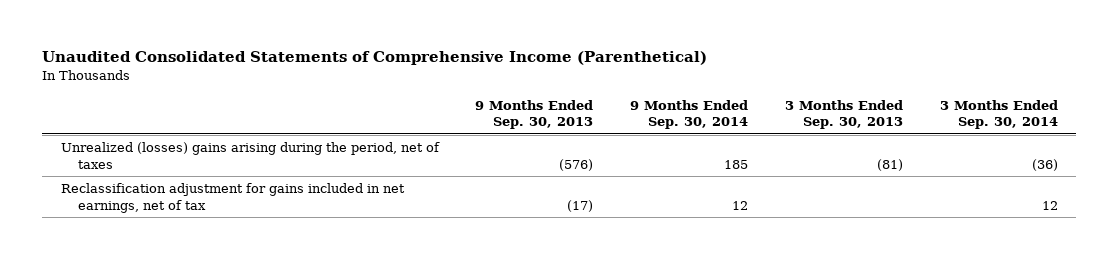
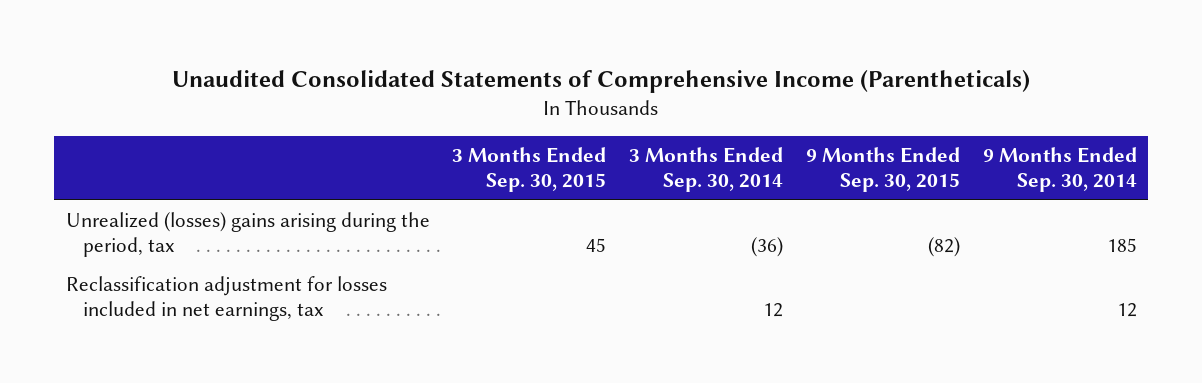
[42,51,708,66] Unaudited Consolidated Statements of Comprehensive Income (Parenthetical) -> [172,69,1031,93] Unaudited Consolidated Statements of Comprehensive Income (Parentheticals)
[475,99,594,130] 9 Months Ended Sep. 30, 2013 -> none
[785,99,904,130] 3 Months Ended Sep. 30, 2013 -> none
none -> [452,147,607,193] 3 Months Ended Sep. 30, 2015
none -> [806,147,961,193] 9 Months Ended Sep. 30, 2015
[60,142,440,169] Unrealized (losses) gains arising during the period, net of taxes -> [65,212,430,258] Unrealized (losses) gains arising during the period, tax
[60,183,405,213] Reclassification adjustment for gains included in net earnings, net of tax -> [65,276,387,322] Reclassification adjustment for losses included in net earnings, tax

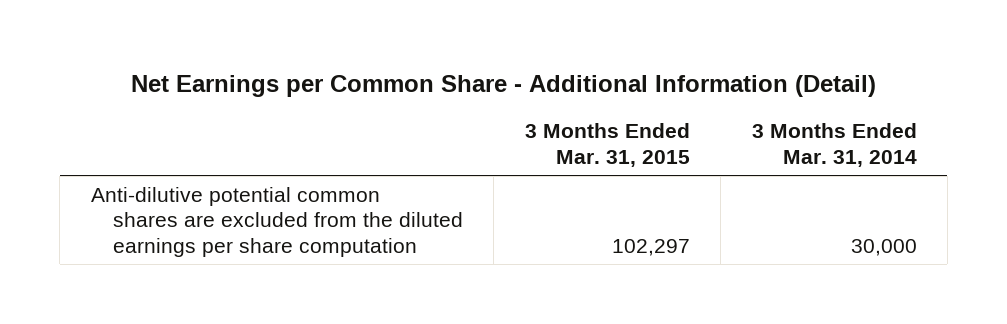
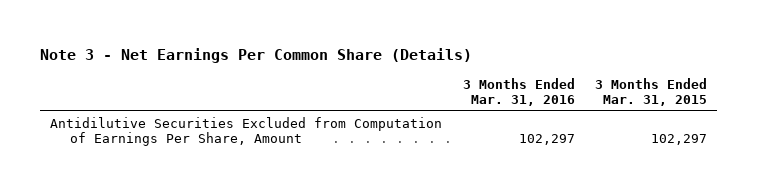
[130,74,876,97] Net Earnings per Common Share - Additional Information (Detail) -> [40,48,473,64] Note 3 - Net Earnings Per Common Share (Details)
[751,123,917,168] 3 Months Ended Mar. 31, 2014 -> none
none -> [462,78,575,107] 3 Months Ended Mar. 31, 2016
[90,186,464,257] Anti-dilutive potential common shares are excluded from the diluted earnings per share computation -> [50,116,443,146] Antidilutive Securities Excluded from Computation of Earnings Per Share, Amount

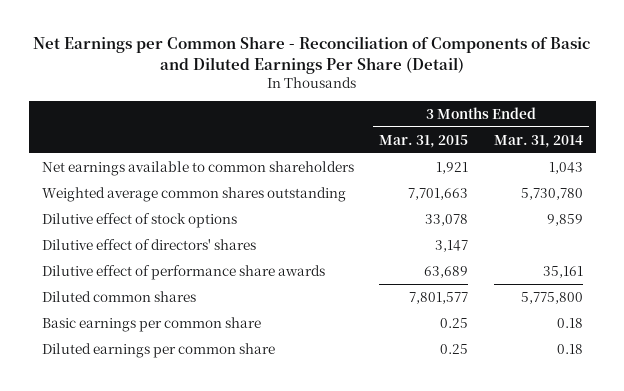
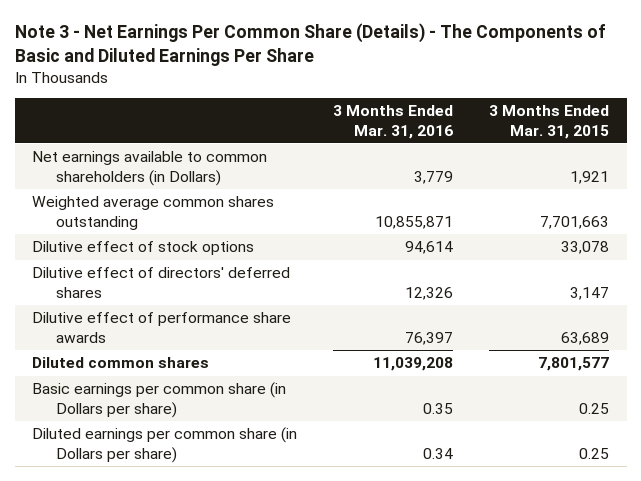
[33,36,591,74] Net Earnings per Common Share - Reconciliation of Components of Basic and Diluted Earnings Per Share (Detail) -> [14,23,605,67] Note 3 - Net Earnings Per Common Share (Details) - The Components of Basic and Diluted Earnings Per Share
[493,134,583,148] Mar. 31, 2014 -> none
none -> [333,105,454,139] 3 Months Ended Mar. 31, 2016
[41,160,354,176] Net earnings available to common shareholders -> [32,151,268,186] Net earnings available to common shareholders (in Dollars)
[41,238,256,250] Dilutive effect of directors' shares -> [32,267,291,298] Dilutive effect of directors' deferred shares
[41,316,261,332] Basic earnings per common share -> [32,382,287,418] Basic earnings per common share (in Dollars per share)
[41,342,275,358] Diluted earnings per common share -> [32,427,298,463] Diluted earnings per common share (in Dollars per share)

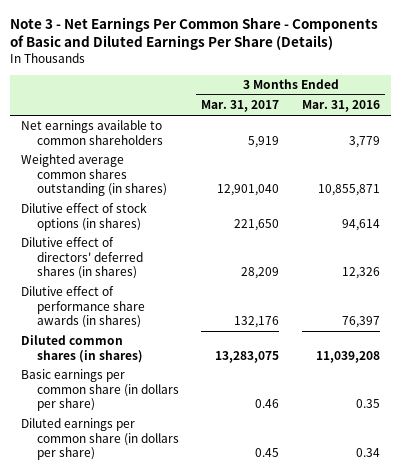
[14,23,605,67] Note 3 - Net Earnings Per Common Share (Details) - The Components of Basic and Diluted Earnings Per Share -> [10,16,379,50] Note 3 - Net Earnings Per Common Share - Components of Basic and Diluted Earnings Per Share (Details)
[488,105,609,139] 3 Months Ended Mar. 31, 2015 -> none
none -> [201,100,280,113] Mar. 31, 2017
[32,151,268,186] Net earnings available to common shareholders (in Dollars) -> [21,120,164,145] Net earnings available to common shareholders
[32,196,275,230] Weighted average common shares outstanding -> [21,154,168,197] Weighted average common shares outstanding (in shares)
[32,241,255,256] Dilutive effect of stock options -> [21,202,148,231] Dilutive effect of stock options (in shares)
[32,267,291,298] Dilutive effect of directors' deferred shares -> [21,237,144,280] Dilutive effect of directors' deferred shares (in shares)
[32,312,292,343] Dilutive effect of performance share awards -> [21,286,146,329] Dilutive effect of performance share awards (in shares)
[32,357,210,369] Diluted common shares -> [21,335,144,363] Diluted common shares (in shares)
[32,382,287,418] Basic earnings per common share (in Dollars per share) -> [21,369,180,412] Basic earnings per common share (in dollars per share)
[32,427,298,463] Diluted earnings per common share (in Dollars per share) -> [21,418,180,461] Diluted earnings per common share (in dollars per share)

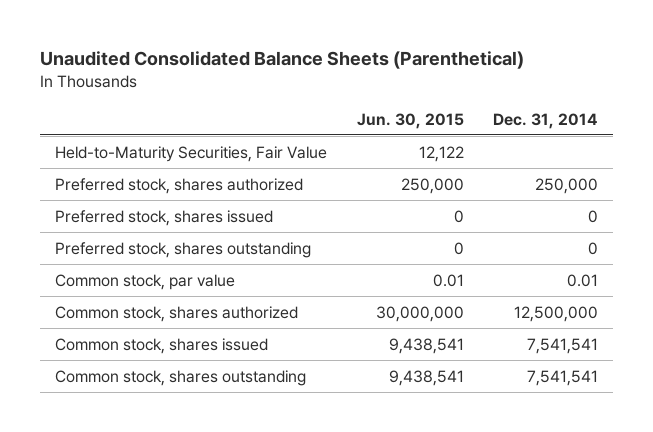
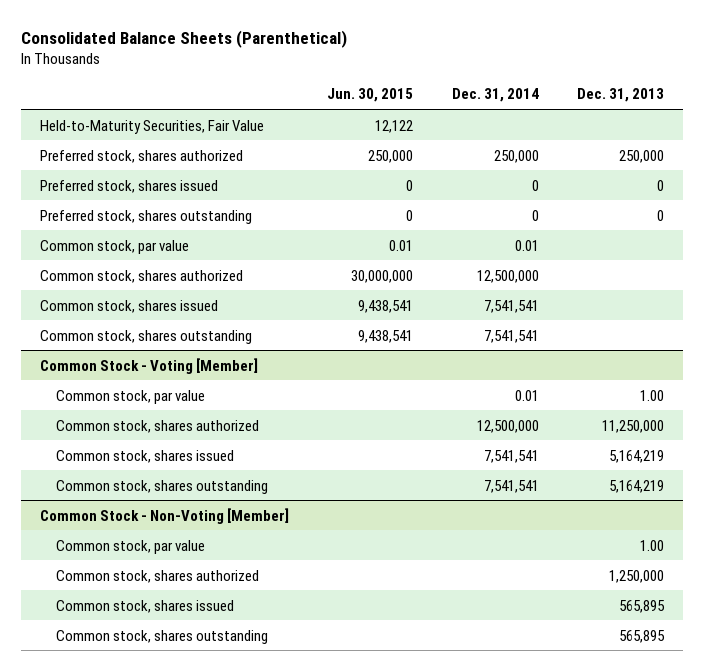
[39,50,524,69] Unaudited Consolidated Balance Sheets (Parenthetical) -> [20,29,347,48] Consolidated Balance Sheets (Parenthetical)
none -> [577,88,665,103] Dec. 31, 2013
none -> [39,357,258,374] Common Stock - Voting [Member]
none -> [56,389,206,404] Common stock, par value
none -> [56,419,260,433] Common stock, shares authorized
none -> [56,449,235,463] Common stock, shares issued
none -> [56,479,269,494] Common stock, shares outstanding
none -> [39,507,289,524] Common Stock - Non-Voting [Member]
none -> [56,539,206,554] Common stock, par value
none -> [56,569,260,583] Common stock, shares authorized
none -> [56,599,235,613] Common stock, shares issued
none -> [56,629,269,644] Common stock, shares outstanding

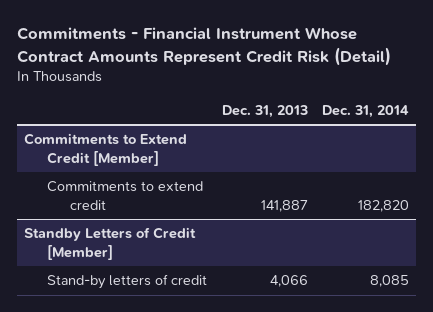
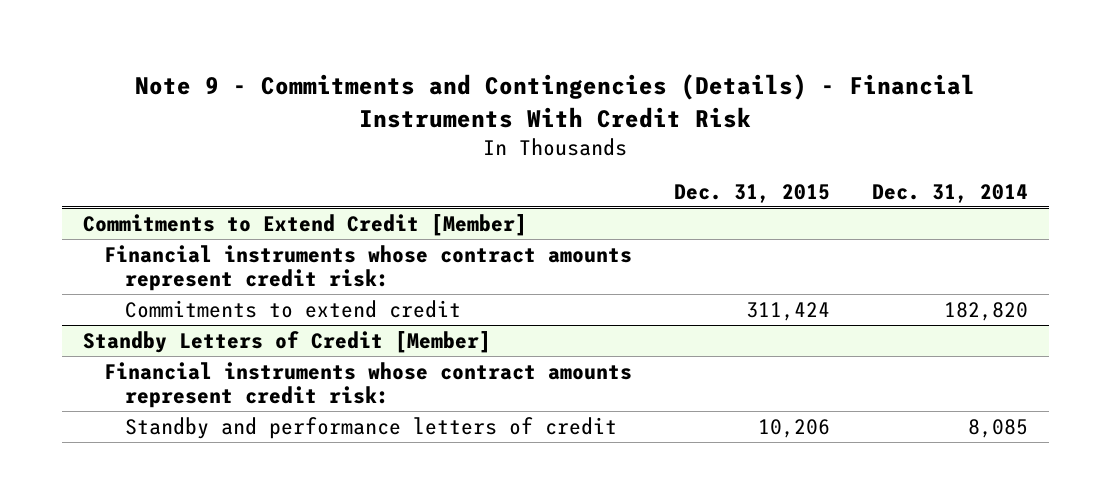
[16,27,391,66] Commitments - Financial Instrument Whose Contract Amounts Represent Credit Risk (Detail) -> [135,74,976,128] Note 9 - Commitments and Contingencies (Details) - Financial Instruments With Credit Risk
[221,105,308,119] Dec. 31, 2013 -> none
none -> [673,183,830,203] Dec. 31, 2015
none -> [103,244,632,291] Financial instruments whose contract amounts represent credit risk:
none -> [103,361,632,408] Financial instruments whose contract amounts represent credit risk:
[47,274,208,290] Stand-by letters of credit -> [124,416,617,439] Standby and performance letters of credit

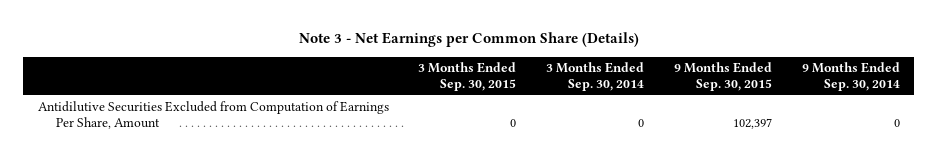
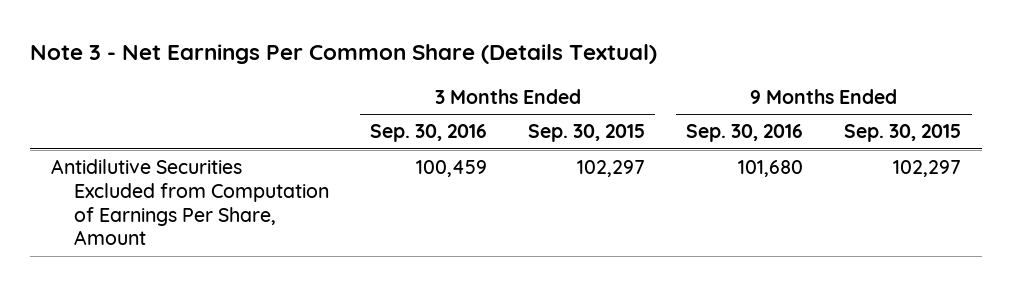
[298,32,639,48] Note 3 - Net Earnings per Common Share (Details) -> [30,44,658,65] Note 3 - Net Earnings Per Common Share (Details Textual)
[546,61,645,92] 3 Months Ended Sep. 30, 2014 -> none
[801,61,900,92] 9 Months Ended Sep. 30, 2014 -> none
none -> [370,124,488,143] Sep. 30, 2016
none -> [686,124,804,143] Sep. 30, 2016
[510,119,517,128] 0 -> [577,160,646,178] 102,297
[732,118,772,130] 102,397 -> [893,160,962,178] 102,297

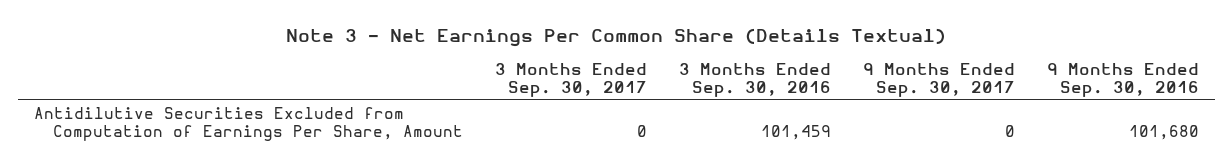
[528,124,646,143] Sep. 30, 2015 -> none
[844,124,962,143] Sep. 30, 2015 -> none
none -> [494,63,647,98] 3 Months Ended Sep. 30, 2017
none -> [862,63,1015,98] 9 Months Ended Sep. 30, 2017
[416,160,488,178] 100,459 -> [760,125,831,141] 101,459

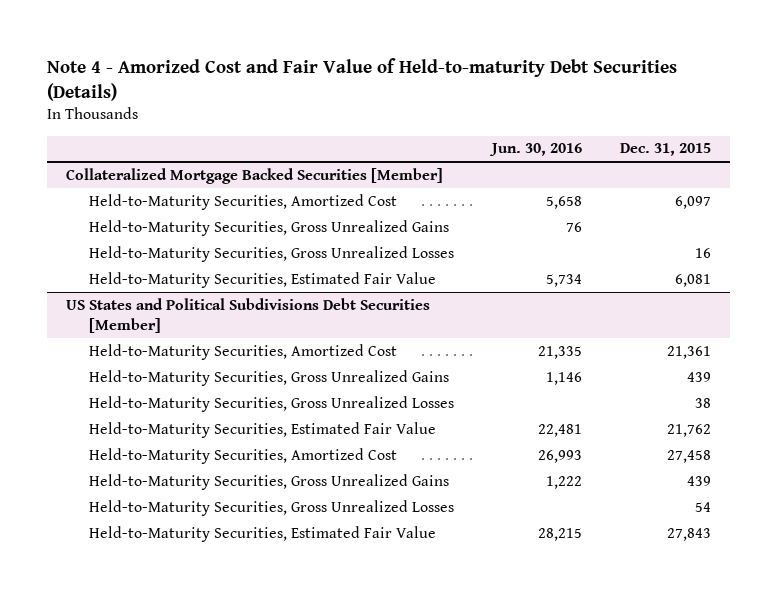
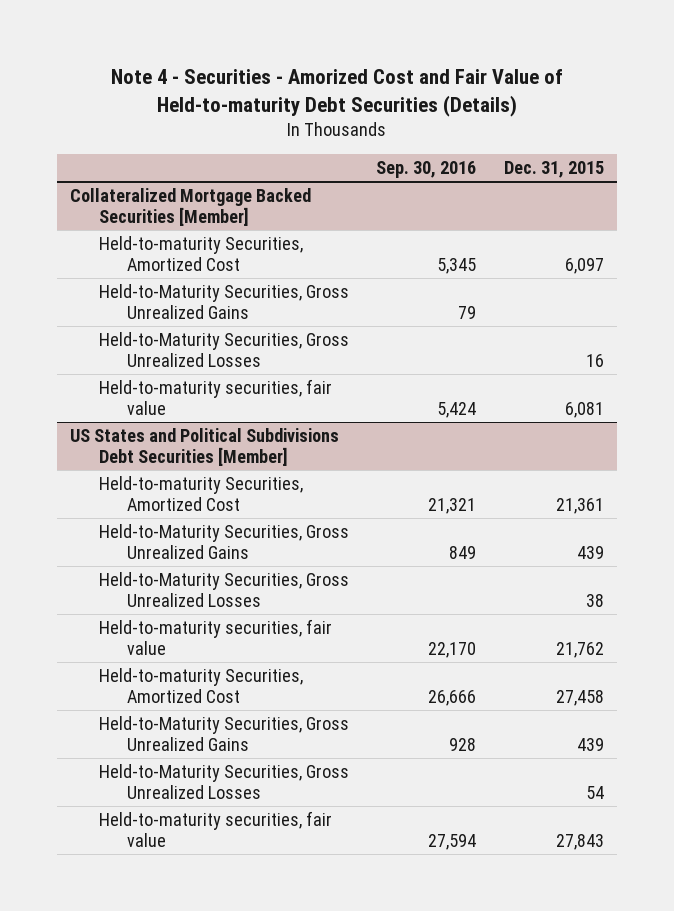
[47,57,678,101] Note 4 - Amorized Cost and Fair Value of Held-to-maturity Debt Securities (Details) -> [110,69,563,118] Note 4 - Securities - Amorized Cost and Fair Value of Held-to-maturity Debt Securities (Details)
[488,143,582,157] Jun. 30, 2016 -> none
none -> [376,161,477,179] Sep. 30, 2016
[89,193,398,210] Held-to-Maturity Securities, Amortized Cost -> [98,235,303,272] Held-to-maturity Securities, Amortized Cost
[89,271,437,288] Held-to-Maturity Securities, Estimated Fair Value -> [98,378,332,416] Held-to-maturity securities, fair value
[89,343,398,360] Held-to-Maturity Securities, Amortized Cost -> [98,475,303,512] Held-to-maturity Securities, Amortized Cost
[89,421,437,438] Held-to-Maturity Securities, Estimated Fair Value -> [98,618,332,656] Held-to-maturity securities, fair value
[89,447,398,464] Held-to-Maturity Securities, Amortized Cost -> [98,667,303,704] Held-to-maturity Securities, Amortized Cost
[89,525,437,542] Held-to-Maturity Securities, Estimated Fair Value -> [98,810,332,848] Held-to-maturity securities, fair value

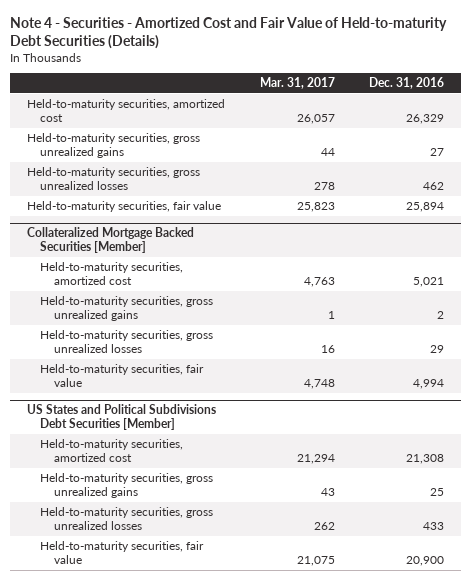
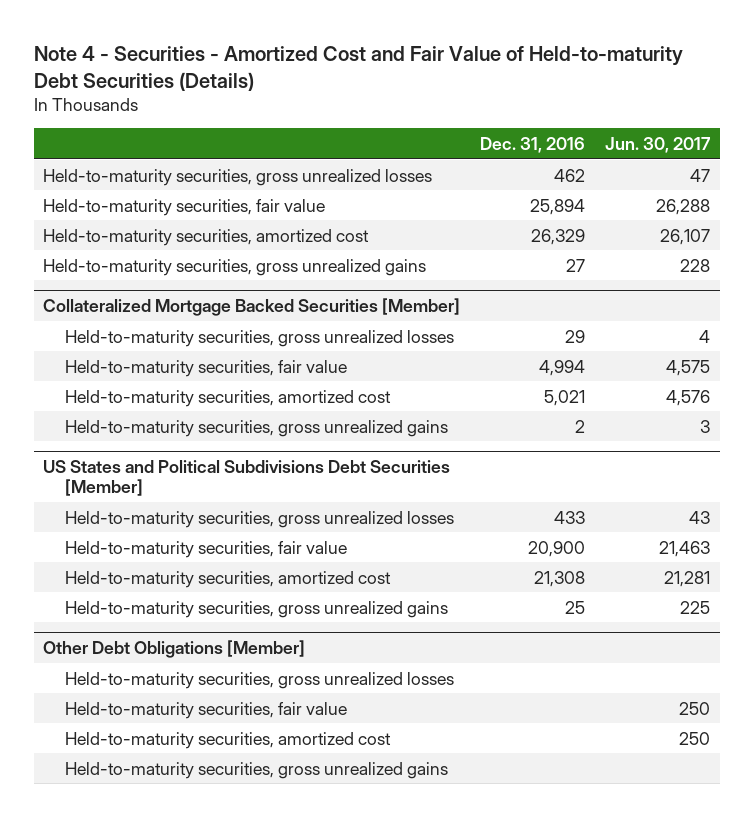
[259,77,335,90] Mar. 31, 2017 -> none
none -> [604,136,711,153] Jun. 30, 2017
[27,99,226,123] Held-to-maturity securities, amortized cost -> [43,228,370,246] Held-to-maturity securities, amortized cost
[27,133,201,159] Held-to-maturity securities, gross unrealized gains -> [43,258,427,276] Held-to-maturity securities, gross unrealized gains
[40,262,184,286] Held-to-maturity securities, amortized cost -> [64,389,391,407] Held-to-maturity securities, amortized cost
[40,296,214,322] Held-to-maturity securities, gross unrealized gains -> [64,419,448,437] Held-to-maturity securities, gross unrealized gains
[40,439,184,463] Held-to-maturity securities, amortized cost -> [64,570,391,588] Held-to-maturity securities, amortized cost
[40,473,214,499] Held-to-maturity securities, gross unrealized gains -> [64,600,448,618] Held-to-maturity securities, gross unrealized gains
none -> [43,639,306,658] Other Debt Obligations [Member]
none -> [64,671,454,689] Held-to-maturity securities, gross unrealized losses
none -> [64,701,347,719] Held-to-maturity securities, fair value
none -> [64,731,391,749] Held-to-maturity securities, amortized cost
none -> [64,761,448,779] Held-to-maturity securities, gross unrealized gains

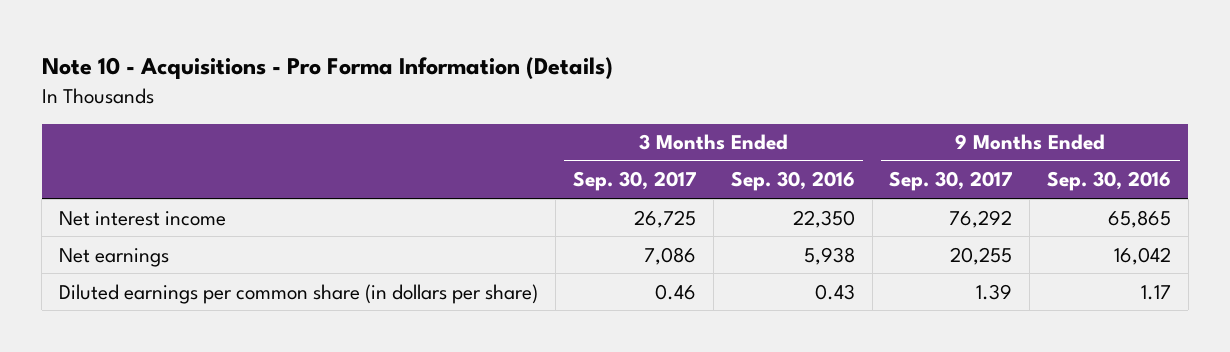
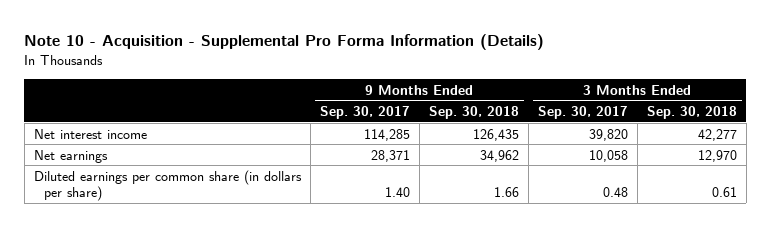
[41,57,613,80] Note 10 - Acquisitions - Pro Forma Information (Details) -> [24,34,545,51] Note 10 - Acquisition - Supplemental Pro Forma Information (Details)
[730,171,855,192] Sep. 30, 2016 -> none
[1047,171,1172,192] Sep. 30, 2016 -> none
none -> [428,106,519,120] Sep. 30, 2018
none -> [646,106,737,120] Sep. 30, 2018
[633,209,696,228] 26,725 -> [588,128,628,141] 39,820
[949,209,1013,228] 76,292 -> [363,128,410,141] 114,285
[643,246,696,265] 7,086 -> [588,149,628,162] 10,058
[950,246,1013,265] 20,255 -> [370,149,410,162] 28,371
[654,283,696,300] 0.46 -> [602,187,628,198] 0.48
[976,283,1013,300] 1.39 -> [384,187,410,198] 1.40

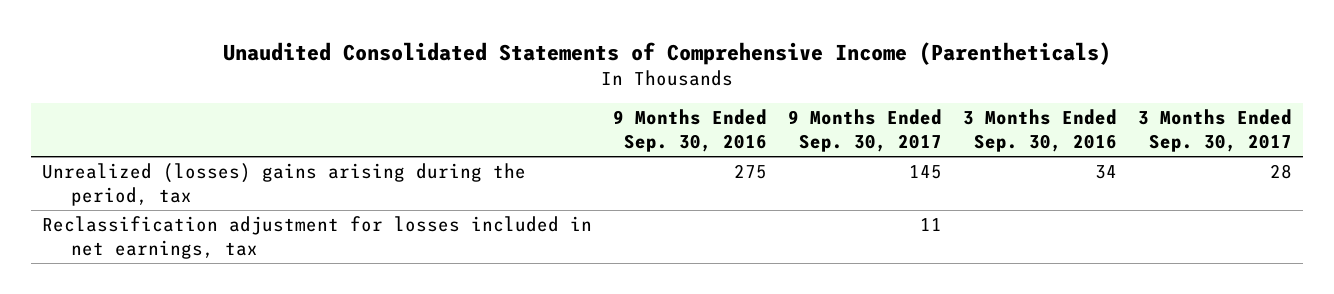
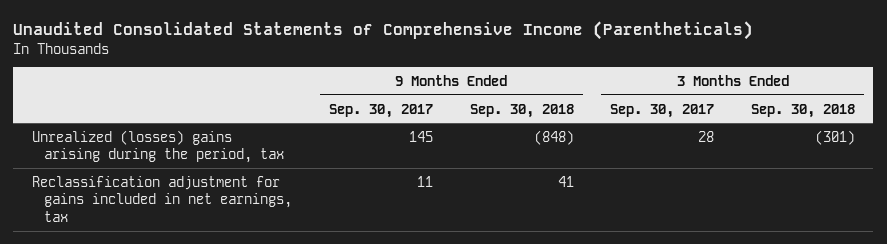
[612,109,767,153] 9 Months Ended Sep. 30, 2016 -> none
[963,109,1118,153] 3 Months Ended Sep. 30, 2016 -> none
none -> [469,103,574,118] Sep. 30, 2018
none -> [751,103,856,118] Sep. 30, 2018
[41,215,592,259] Reclassification adjustment for losses included in net earnings, tax -> [31,175,293,222] Reclassification adjustment for gains included in net earnings, tax

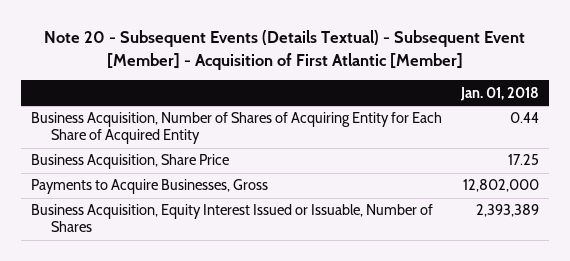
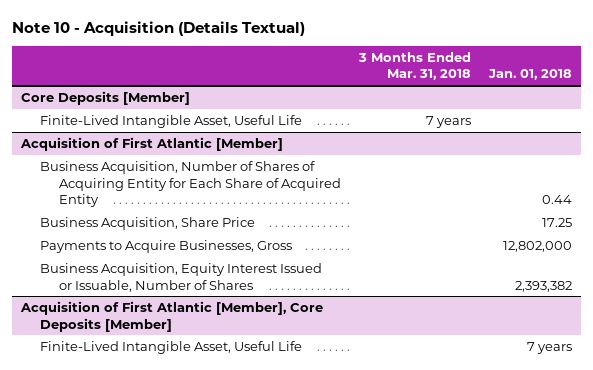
[43,30,525,70] Note 20 - Subsequent Events (Details Textual) - Subsequent Event [Member] - Acquisition of First Atlantic [Member] -> [12,20,306,36] Note 10 - Acquisition (Details Textual)
none -> [358,51,472,81] 3 Months Ended Mar. 31, 2018
none -> [21,90,191,105] Core Deposits [Member]
none -> [40,114,303,128] Finite-Lived Intangible Asset, Useful Life
none -> [20,136,284,151] Acquisition of First Atlantic [Member]
[476,204,540,218] 2,393,389 -> [515,280,573,292] 2,393,382
none -> [20,300,324,332] Acquisition of First Atlantic [Member], Core Deposits [Member]
none -> [40,340,303,354] Finite-Lived Intangible Asset, Useful Life

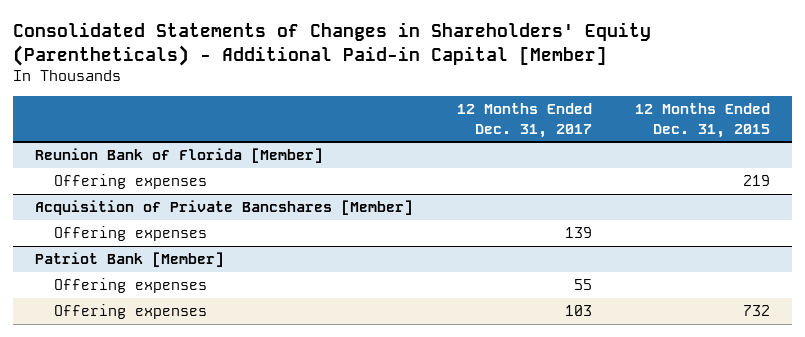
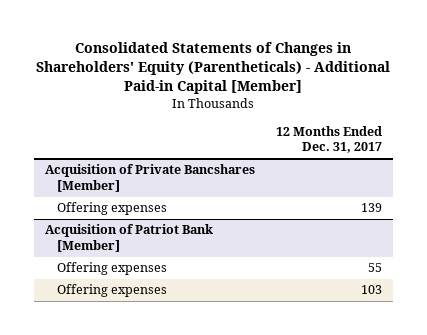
[635,103,771,138] 12 Months Ended Dec. 31, 2015 -> none
[35,148,324,164] Reunion Bank of Florida [Member] -> none
[53,174,207,190] Offering expenses -> none
[35,252,225,268] Patriot Bank [Member] -> [44,224,213,253] Acquisition of Patriot Bank [Member]

